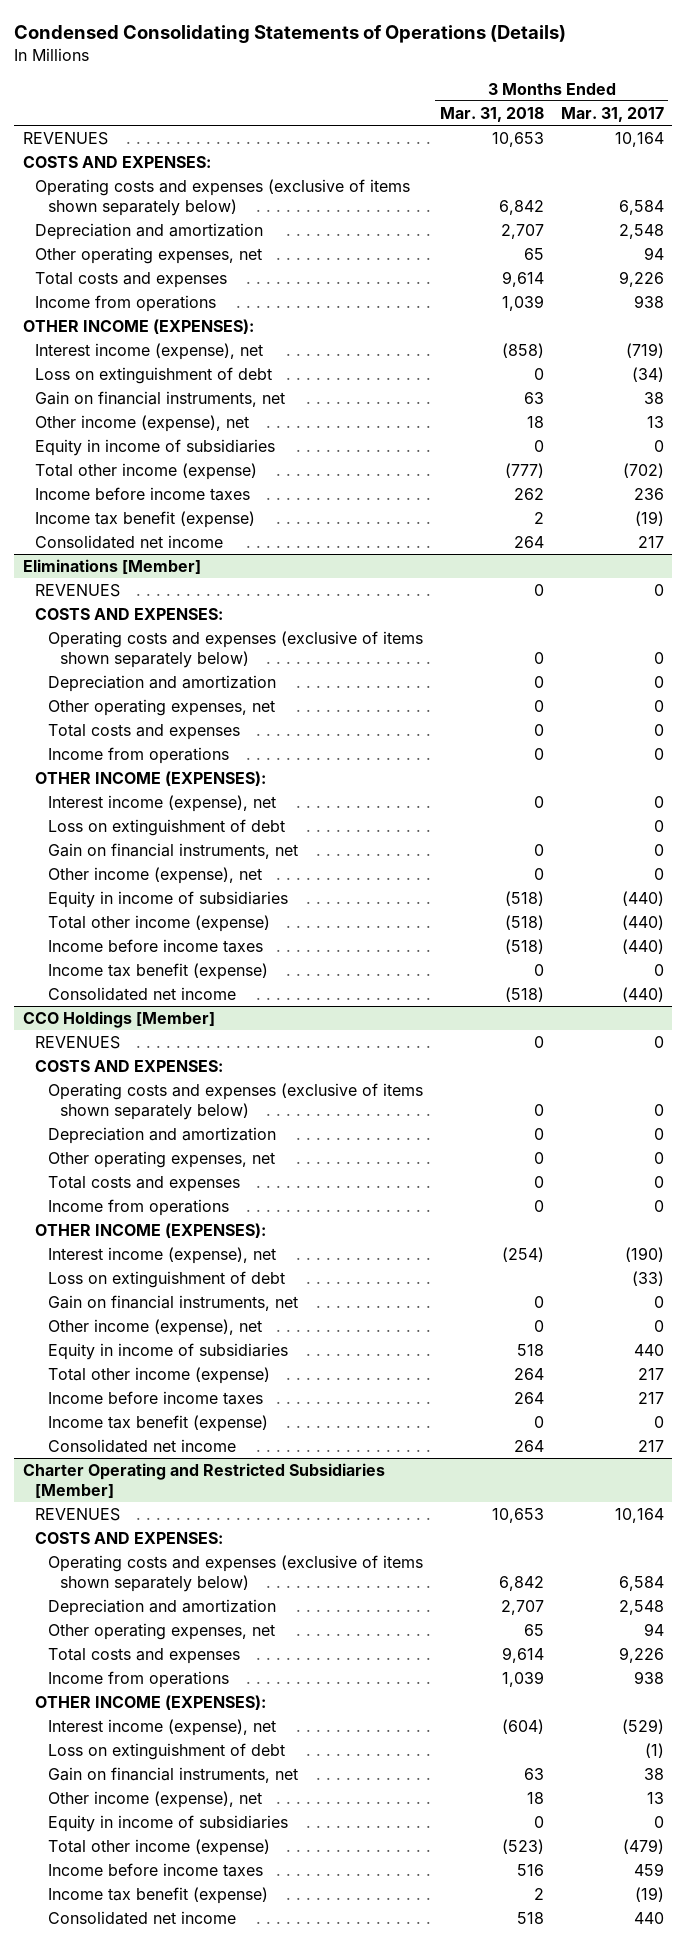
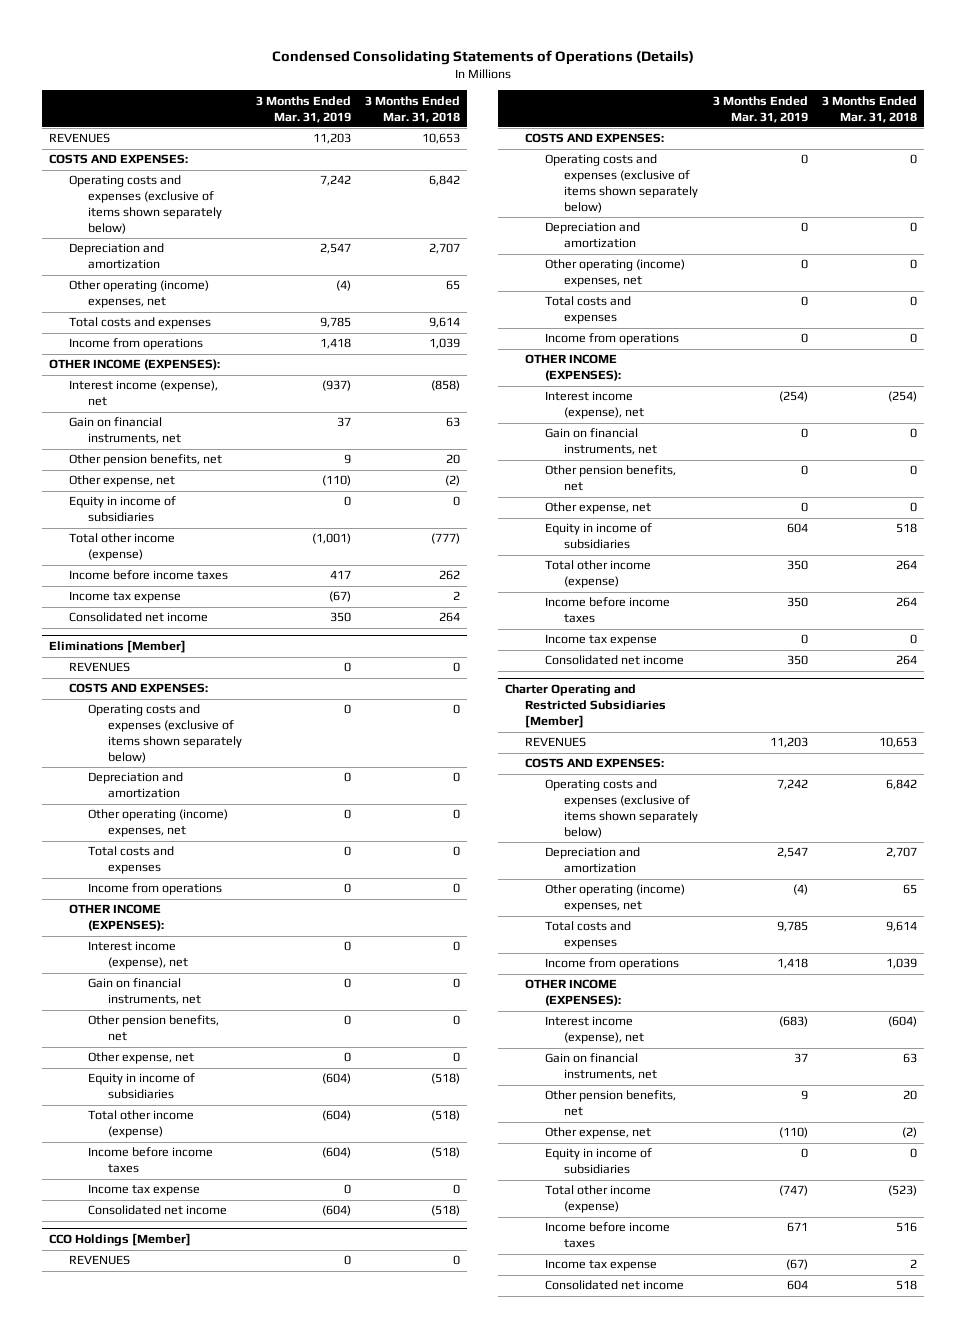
[560,106,664,122] Mar. 31, 2017 -> none
none -> [256,95,352,123] 3 Months Ended Mar. 31, 2019
[35,246,263,264] Other operating expenses, net -> [68,280,209,309] Other operating (income) expenses, net
[35,366,273,384] Loss on extinguishment of debt -> none
none -> [68,454,222,467] Other pension benefits, net
[35,414,250,432] Other income (expense), net -> [68,475,175,488] Other expense, net
[526,415,544,428] 18 -> [445,475,461,487] (2)
[35,510,256,528] Income tax benefit (expense) -> [68,591,181,604] Income tax expense
[47,698,275,716] Other operating expenses, net -> [88,809,229,838] Other operating (income) expenses, net
[47,818,285,836] Loss on extinguishment of debt -> none
none -> [88,1015,220,1042] Other pension benefits, net
[47,866,262,884] Other income (expense), net -> [88,1052,195,1065] Other expense, net
[47,962,268,980] Income tax benefit (expense) -> [88,1184,201,1197] Income tax expense
[47,1150,275,1168] Other operating expenses, net -> [544,259,685,288] Other operating (income) expenses, net
[47,1270,285,1288] Loss on extinguishment of debt -> none
none -> [544,465,676,492] Other pension benefits, net
[47,1318,262,1336] Other income (expense), net -> [544,502,651,515] Other expense, net
[47,1414,268,1432] Income tax benefit (expense) -> [544,634,657,647] Income tax expense
[47,1622,275,1640] Other operating expenses, net -> [544,884,685,913] Other operating (income) expenses, net
[47,1742,285,1760] Loss on extinguishment of debt -> none
none -> [544,1090,676,1117] Other pension benefits, net
[47,1790,262,1808] Other income (expense), net -> [544,1127,651,1140] Other expense, net
[526,1791,544,1804] 18 -> [901,1127,917,1139] (2)
[47,1886,268,1904] Income tax benefit (expense) -> [544,1259,657,1272] Income tax expense

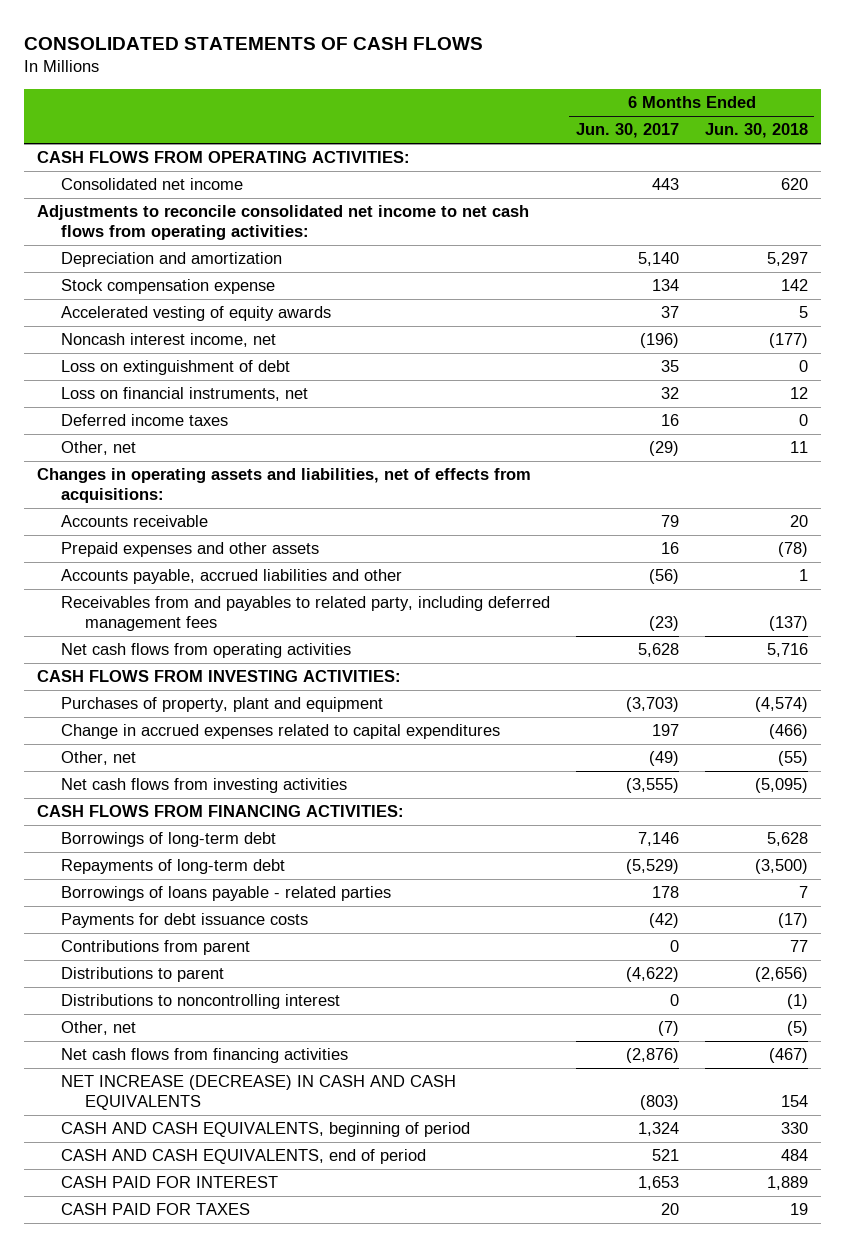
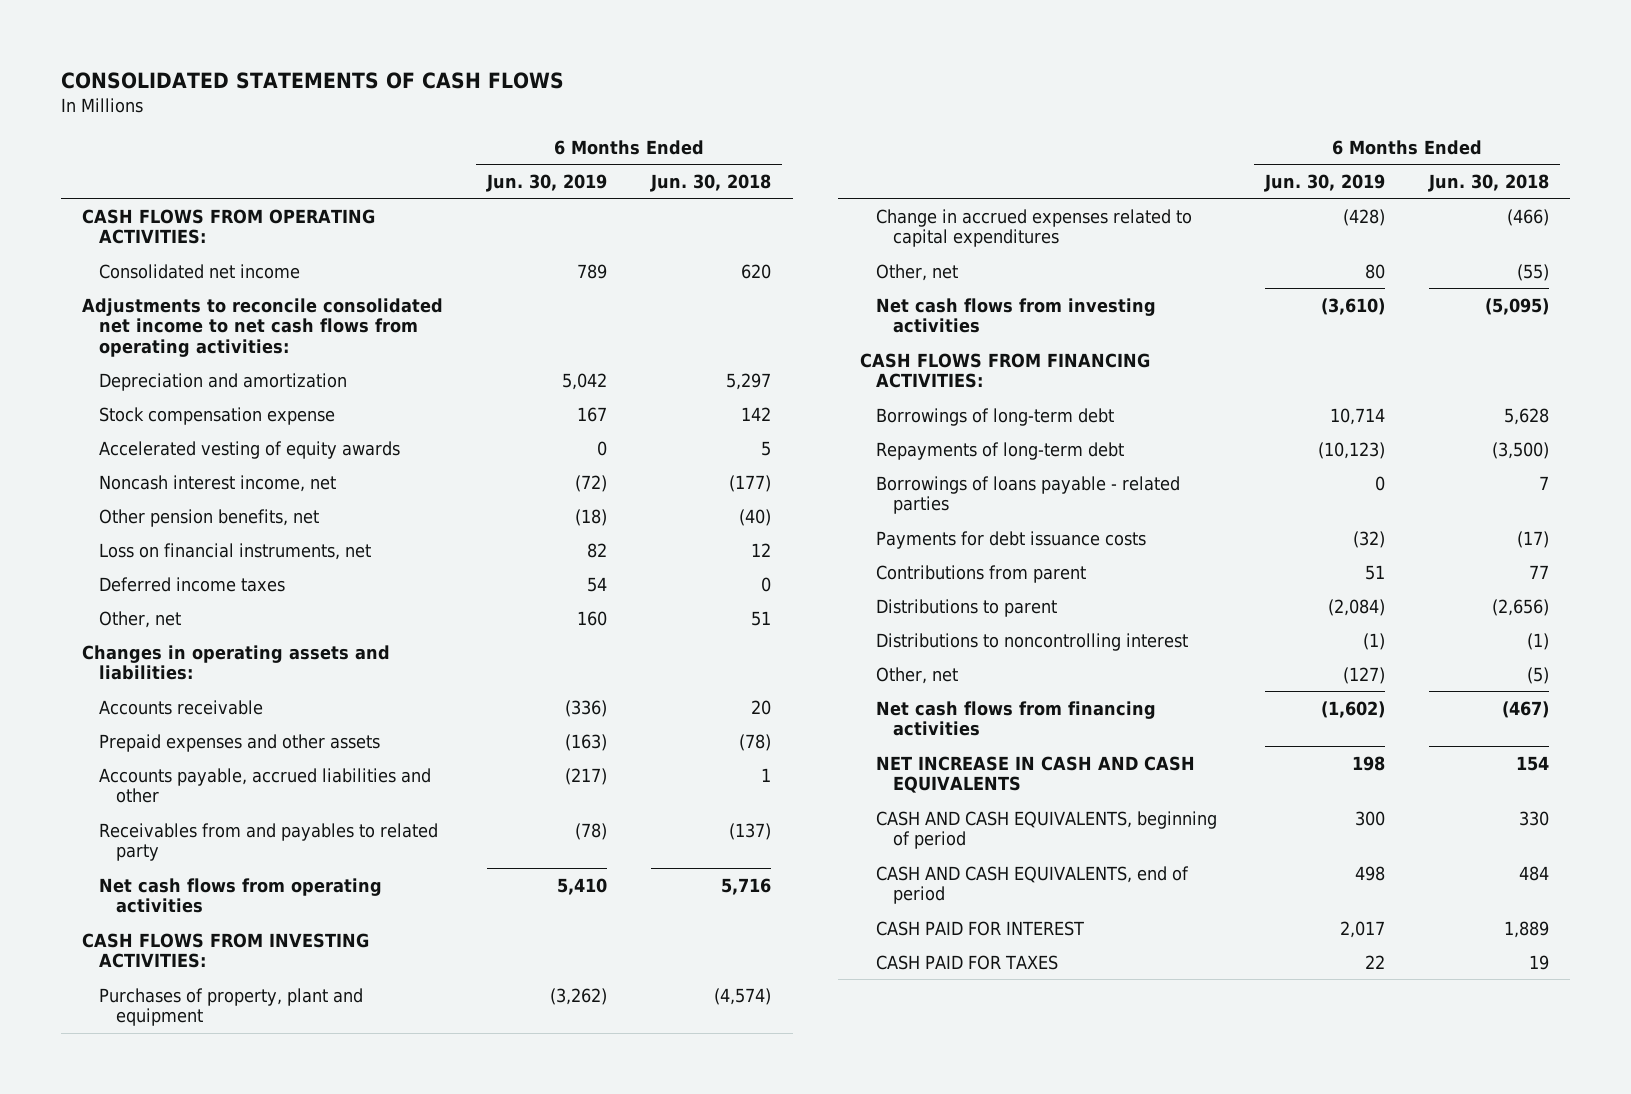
[575,123,679,139] Jun. 30, 2017 -> none
none -> [486,173,608,192] Jun. 30, 2019
[61,360,291,376] Loss on extinguishment of debt -> none
none -> [99,508,320,527] Other pension benefits, net
[789,441,808,454] 11 -> [751,610,772,626] 51
[36,468,531,503] Changes in operating assets and liabilities, net of effects from acquisitions: -> [82,644,391,681] Changes in operating assets and liabilities:
[61,596,551,631] Receivables from and payables to related party, including deferred management fees -> [99,822,439,862] Receivables from and payables to related party
[61,1075,457,1110] NET INCREASE (DECREASE) IN CASH AND CASH EQUIVALENTS -> [876,755,1196,794] NET INCREASE IN CASH AND CASH EQUIVALENTS

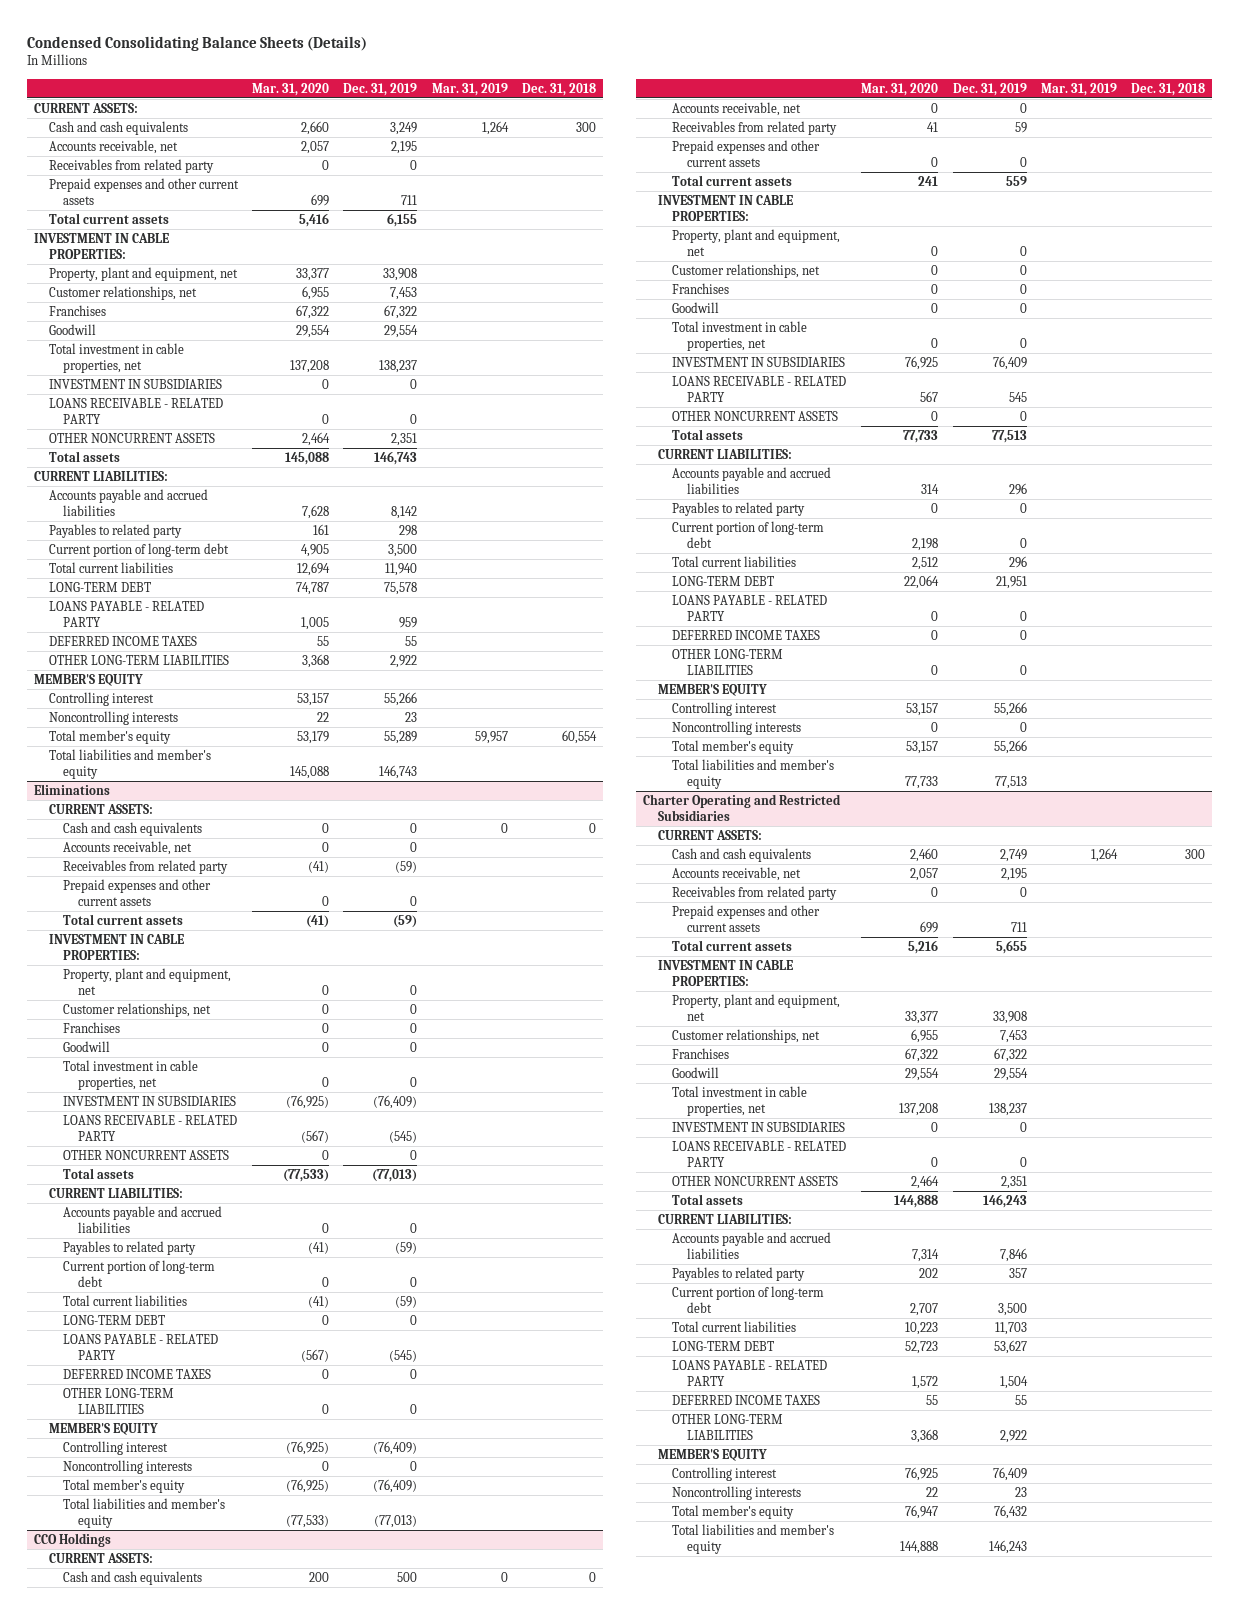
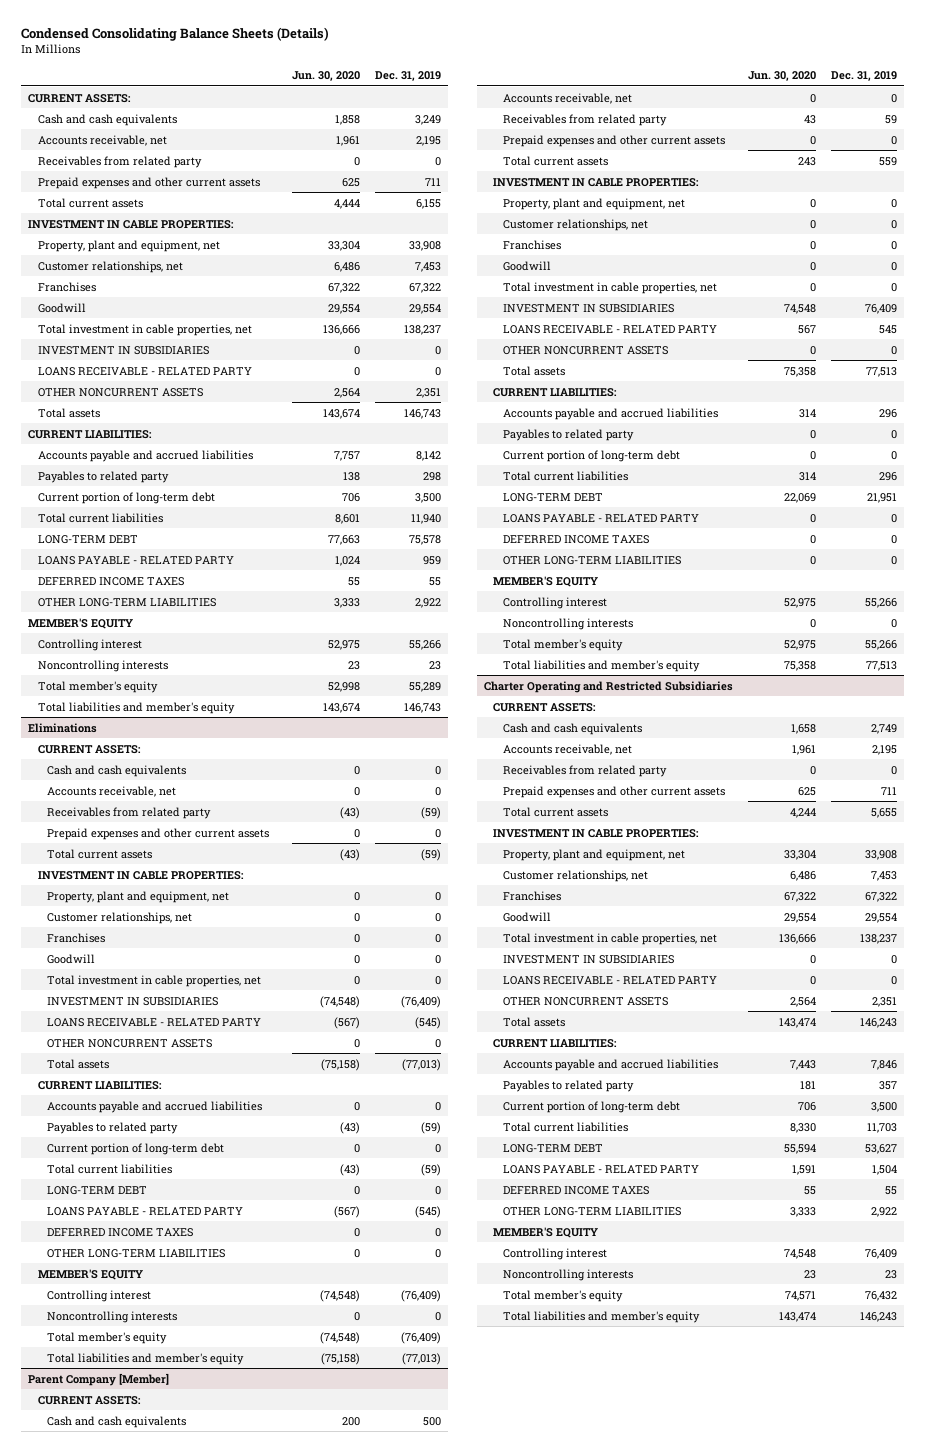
[252,82,330,96] Mar. 31, 2020 -> none
[431,82,508,96] Mar. 31, 2019 -> none
[522,82,597,96] Dec. 31, 2018 -> none
none -> [292,71,361,82] Jun. 30, 2020
[34,1533,112,1548] CCO Holdings -> [28,1372,170,1386] Parent Company [Member]

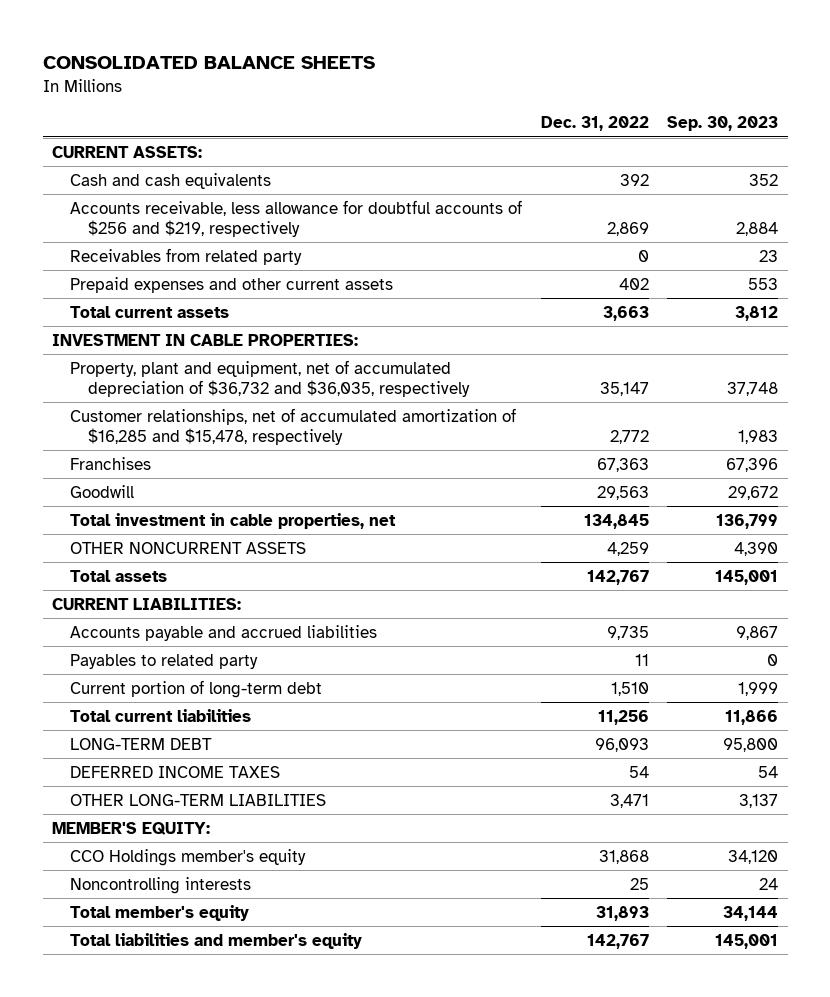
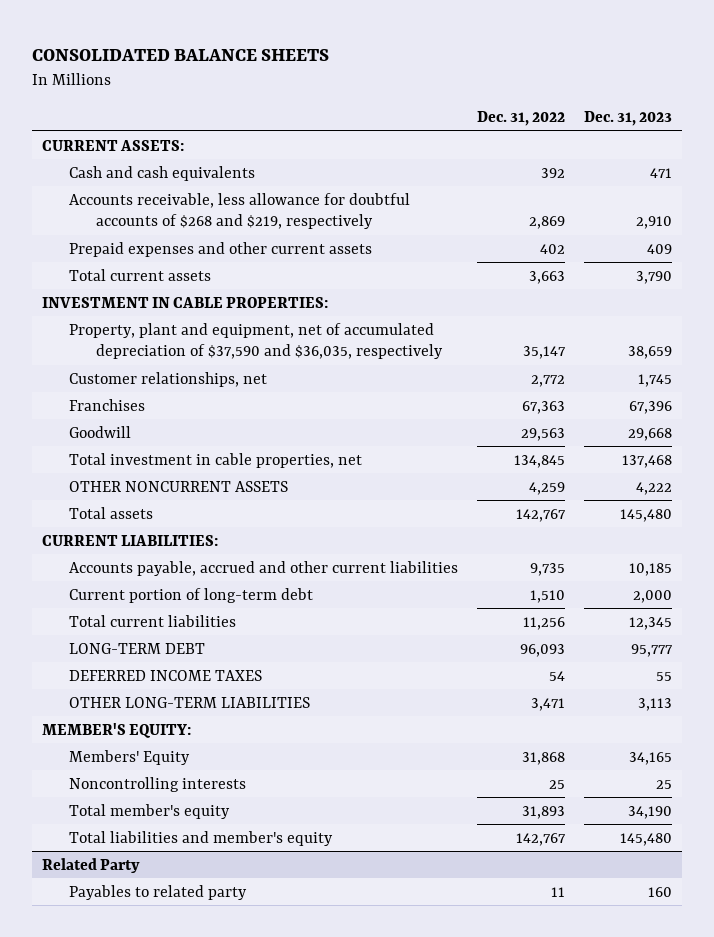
[667,116,779,132] Sep. 30, 2023 -> none
none -> [584,111,673,127] Dec. 31, 2023
[69,247,302,265] Receivables from related party -> none
[69,199,522,237] Accounts receivable, less allowance for doubtful accounts of $256 and $219, respectively -> [69,192,411,230] Accounts receivable, less allowance for doubtful accounts of $268 and $219, respectively
[69,359,470,397] Property, plant and equipment, net of accumulated depreciation of $36,732 and $36,035, respectively -> [69,322,444,360] Property, plant and equipment, net of accumulated depreciation of $37,590 and $36,035, respectively
[69,407,516,445] Customer relationships, net of accumulated amortization of $16,285 and $15,478, respectively -> [69,371,268,387] Customer relationships, net
[69,653,258,669] Payables to related party -> none
[69,624,377,641] Accounts payable and accrued liabilities -> [69,560,459,576] Accounts payable, accrued and other current liabilities
[69,848,306,866] CCO Holdings member's equity -> [69,749,191,765] Members' Equity
none -> [41,857,140,873] Related Party
none -> [69,884,248,900] Payables to related party

